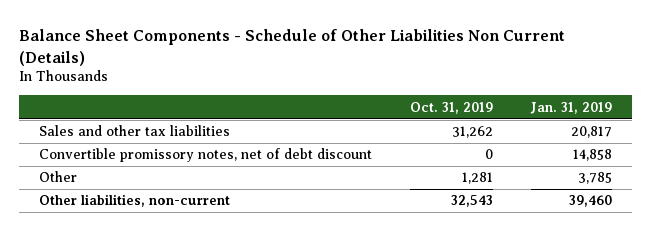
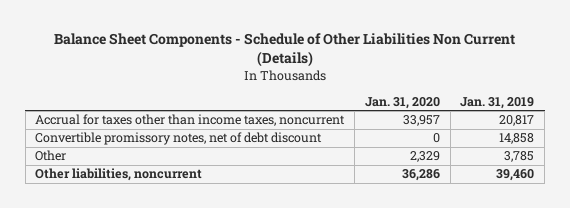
[409,101,493,114] Oct. 31, 2019 -> none
none -> [364,96,440,109] Jan. 31, 2020
[38,125,230,137] Sales and other tax liabilities -> [35,114,346,127] Accrual for taxes other than income taxes, noncurrent
[38,194,230,208] Other liabilities, non-current -> [35,168,203,182] Other liabilities, noncurrent

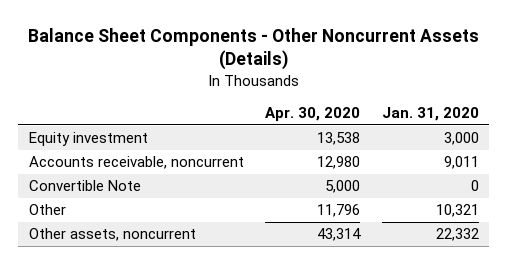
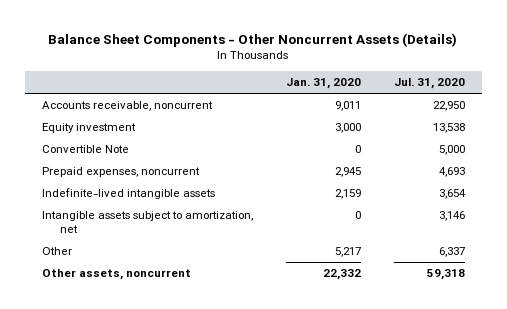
[265,107,361,122] Apr. 30, 2020 -> none
none -> [394,78,466,90] Jul. 31, 2020
[29,132,149,147] Equity investment -> [41,123,136,134] Equity investment
none -> [41,167,200,178] Prepaid expenses, noncurrent
none -> [41,188,215,200] Indefinite-lived intangible assets
none -> [41,211,253,233] Intangible assets subject to amortization, net
[435,204,479,218] 10,321 -> [334,247,361,258] 5,217

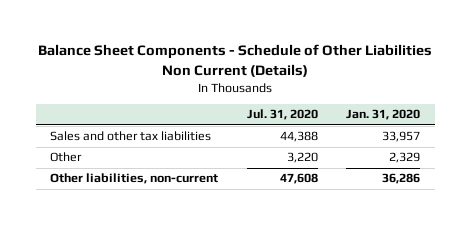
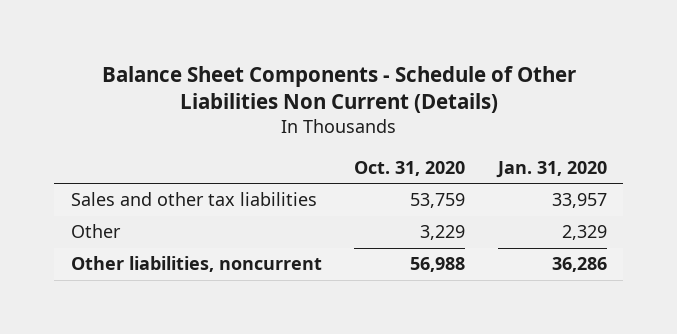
[246,109,318,121] Jul. 31, 2020 -> none
none -> [354,160,466,176] Oct. 31, 2020
[50,173,219,185] Other liabilities, non-current -> [70,256,322,273] Other liabilities, noncurrent

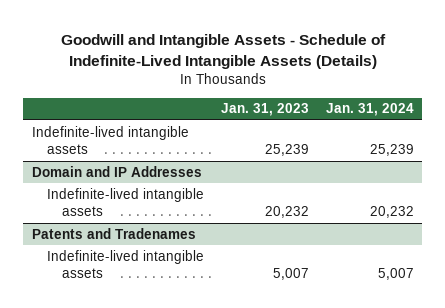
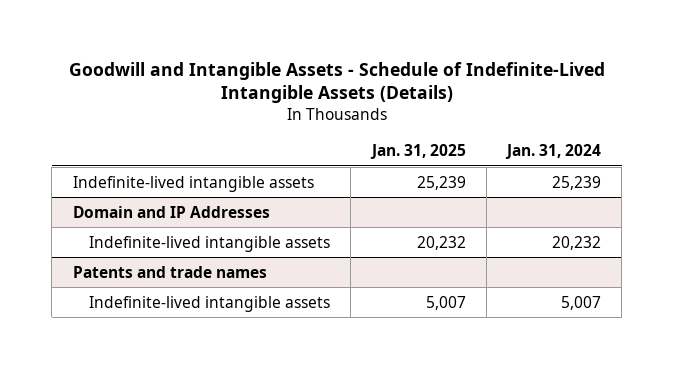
[220,103,309,117] Jan. 31, 2023 -> none
none -> [369,143,466,159] Jan. 31, 2025
[31,227,196,239] Patents and Tradenames -> [72,265,267,278] Patents and trade names

